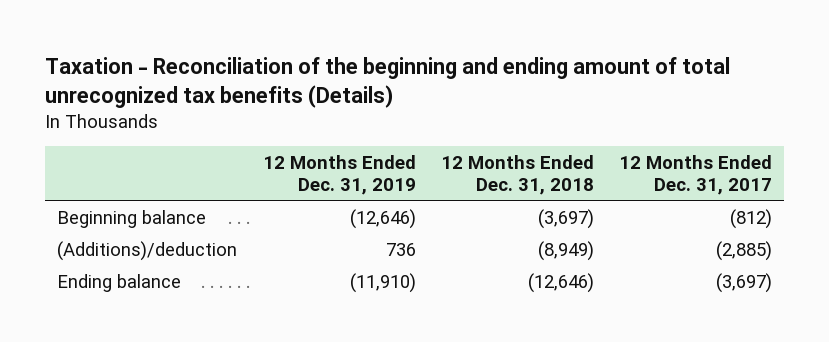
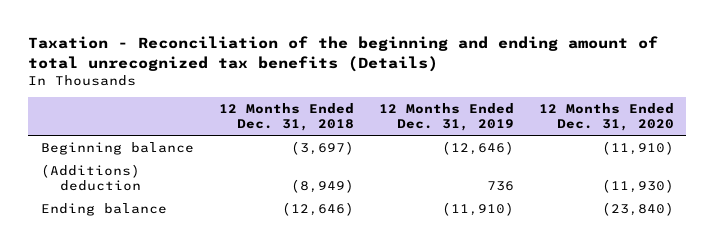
[618,155,772,195] 12 Months Ended Dec. 31, 2017 -> none
none -> [538,103,674,132] 12 Months Ended Dec. 31, 2020
[57,240,238,261] (Additions)/deduction -> [40,163,141,191] (Additions) deduction

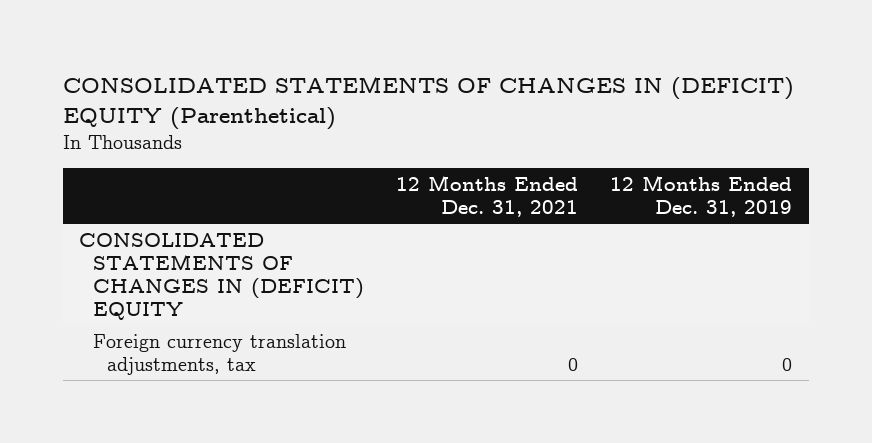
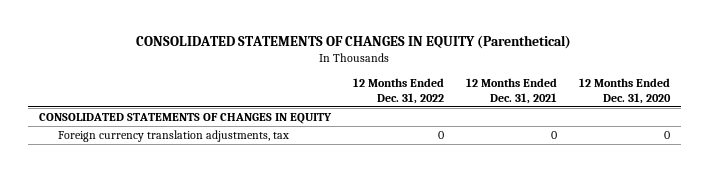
[63,76,795,131] CONSOLIDATED STATEMENTS OF CHANGES IN (DEFICIT) EQUITY (Parenthetical) -> [136,34,572,49] CONSOLIDATED STATEMENTS OF CHANGES IN EQUITY (Parenthetical)
[610,174,793,217] 12 Months Ended Dec. 31, 2019 -> none
none -> [352,77,444,104] 12 Months Ended Dec. 31, 2022
none -> [579,77,672,104] 12 Months Ended Dec. 31, 2020
[79,232,364,320] CONSOLIDATED STATEMENTS OF CHANGES IN (DEFICIT) EQUITY -> [38,113,332,125] CONSOLIDATED STATEMENTS OF CHANGES IN EQUITY

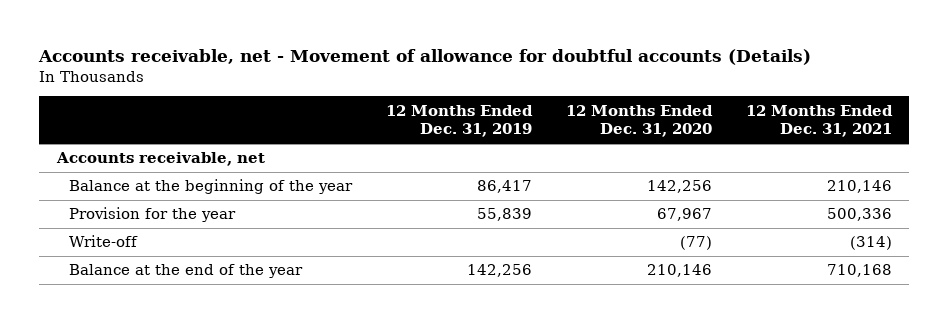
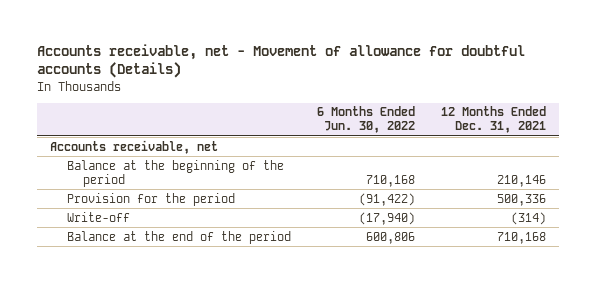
[385,104,533,138] 12 Months Ended Dec. 31, 2019 -> none
[566,104,714,138] 12 Months Ended Dec. 31, 2020 -> none
none -> [316,106,415,134] 6 Months Ended Jun. 30, 2022
[68,179,353,195] Balance at the beginning of the year -> [66,159,284,187] Balance at the beginning of the period
[68,207,236,223] Provision for the year -> [66,192,235,206] Provision for the period
[68,264,303,279] Balance at the end of the year -> [66,230,291,244] Balance at the end of the period

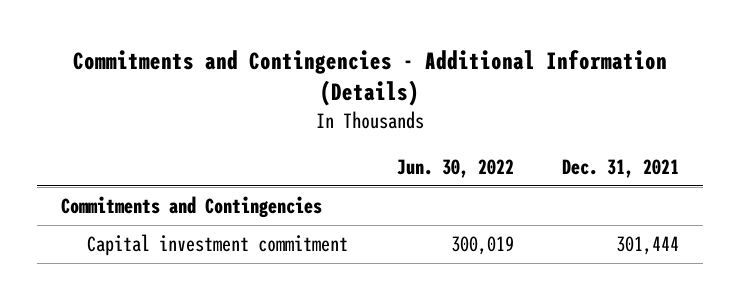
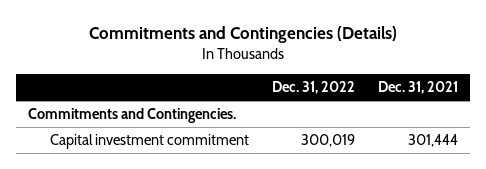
[73,49,668,107] Commitments and Contingencies - Additional Information (Details) -> [89,26,398,44] Commitments and Contingencies (Details)
[396,158,514,178] Jun. 30, 2022 -> none
none -> [272,80,356,94] Dec. 31, 2022
[61,196,323,219] Commitments and Contingencies -> [27,108,236,124] Commitments and Contingencies.

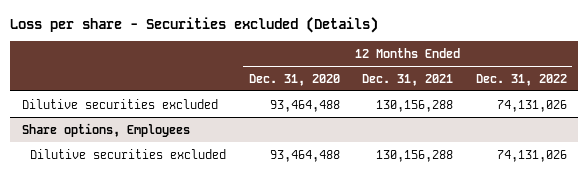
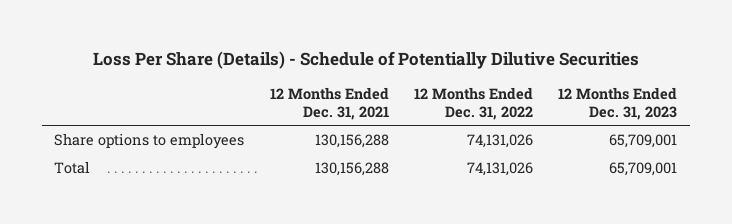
[10,17,379,34] Loss per share - Securities excluded (Details) -> [92,50,639,69] Loss Per Share (Details) - Schedule of Potentially Dilutive Securities
[248,73,340,86] Dec. 31, 2020 -> none
none -> [558,86,678,120] 12 Months Ended Dec. 31, 2023
[21,122,190,137] Share options, Employees -> none
[21,98,218,109] Dilutive securities excluded -> [54,133,245,150] Share options to employees
[30,148,227,159] Dilutive securities excluded -> [54,161,91,175] Total

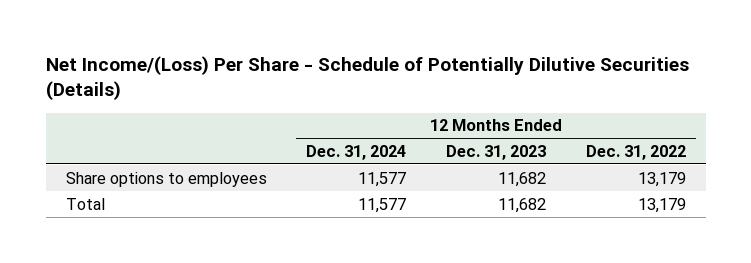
[92,50,639,69] Loss Per Share (Details) - Schedule of Potentially Dilutive Securities -> [45,56,689,101] Net Income/(Loss) Per Share - Schedule of Potentially Dilutive Securities (Details)
[269,86,389,120] 12 Months Ended Dec. 31, 2021 -> none
none -> [306,144,407,160] Dec. 31, 2024
[466,134,533,149] 74,131,026 -> [637,171,686,187] 13,179
[609,134,678,149] 65,709,001 -> [498,171,547,187] 11,682
[466,162,533,177] 74,131,026 -> [637,197,686,213] 13,179
[609,162,678,177] 65,709,001 -> [498,197,547,213] 11,682

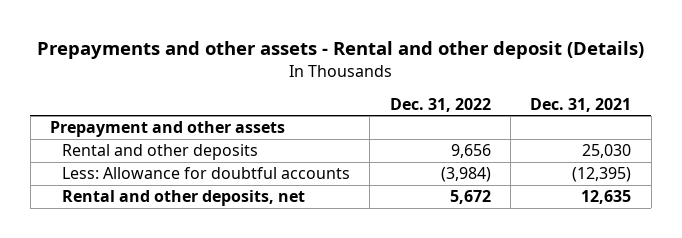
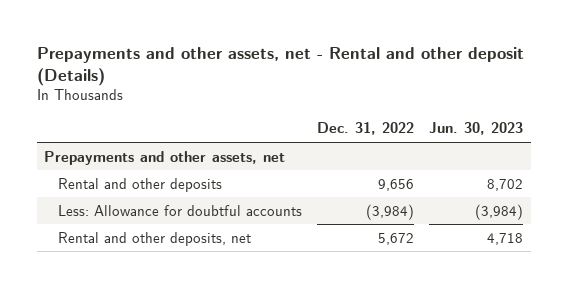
[36,41,644,60] Prepayments and other assets - Rental and other deposit (Details) -> [36,46,524,87] Prepayments and other assets, net - Rental and other deposit (Details)
[530,97,632,112] Dec. 31, 2021 -> none
none -> [429,122,524,136] Jun. 30, 2023
[50,121,286,138] Prepayment and other assets -> [44,150,286,165] Prepayments and other assets, net

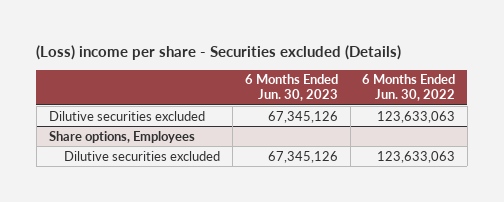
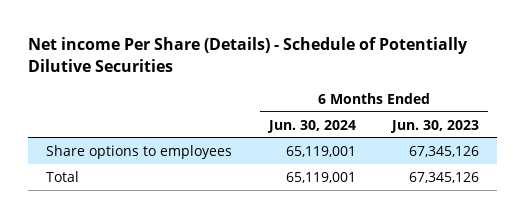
[36,44,402,60] (Loss) income per share - Securities excluded (Details) -> [28,37,469,73] Net income Per Share (Details) - Schedule of Potentially Dilutive Securities
[362,74,456,102] 6 Months Ended Jun. 30, 2022 -> none
none -> [266,119,356,133] Jun. 30, 2024
[48,130,195,143] Share options, Employees -> none
[48,110,205,121] Dilutive securities excluded -> [46,144,233,159] Share options to employees
[64,150,221,161] Dilutive securities excluded -> [46,170,80,182] Total

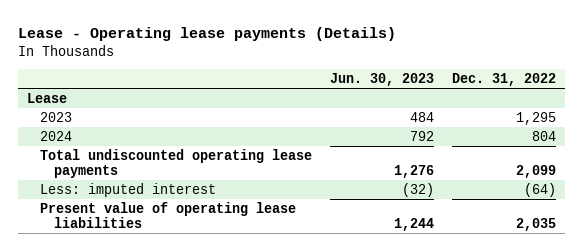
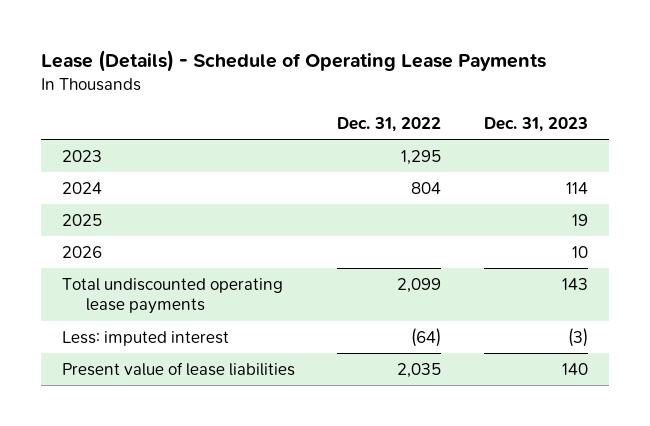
[17,27,396,42] Lease - Operating lease payments (Details) -> [41,50,547,73] Lease (Details) - Schedule of Operating Lease Payments
[330,73,435,87] Jun. 30, 2023 -> none
none -> [483,116,588,132] Dec. 31, 2023
[26,92,67,103] Lease -> none
none -> [62,213,103,226] 2025
none -> [62,245,103,258] 2026
[40,201,297,229] Present value of operating lease liabilities -> [62,361,296,376] Present value of lease liabilities

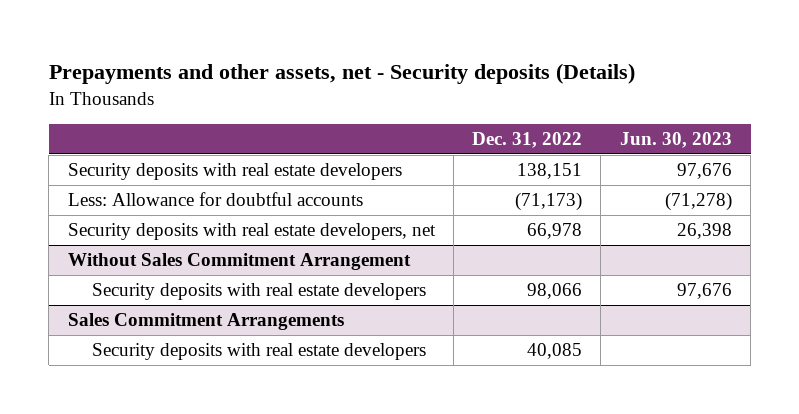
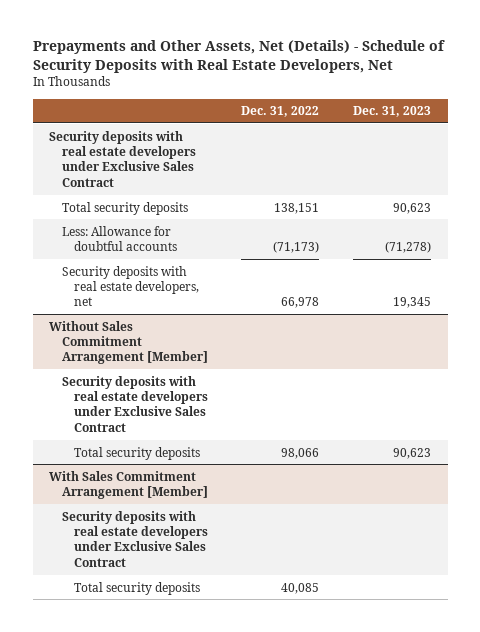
[48,62,635,84] Prepayments and other assets, net - Security deposits (Details) -> [32,40,445,74] Prepayments and Other Assets, Net (Details) - Schedule of Security Deposits with Real Estate Developers, Net
[619,132,732,149] Jun. 30, 2023 -> none
none -> [352,106,431,118] Dec. 31, 2023
none -> [49,130,196,187] Security deposits with real estate developers under Exclusive Sales Contract
[67,163,402,181] Security deposits with real estate developers -> [61,201,188,215] Total security deposits
[67,253,411,271] Without Sales Commitment Arrangement -> [49,320,208,365] Without Sales Commitment Arrangement [Member]
none -> [61,375,208,432] Security deposits with real estate developers under Exclusive Sales Contract
[91,283,426,301] Security deposits with real estate developers -> [73,446,200,460] Total security deposits
[67,313,344,331] Sales Commitment Arrangements -> [49,470,208,499] With Sales Commitment Arrangement [Member]
none -> [61,510,208,567] Security deposits with real estate developers under Exclusive Sales Contract
[91,343,426,361] Security deposits with real estate developers -> [73,581,200,595] Total security deposits

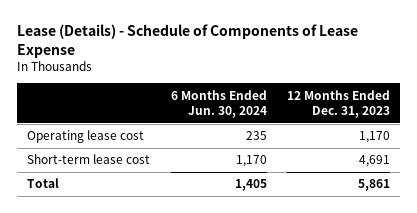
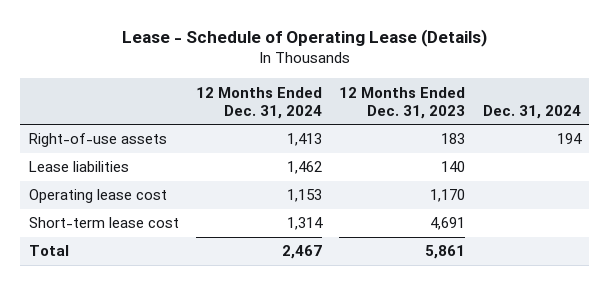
[17,23,359,58] Lease (Details) - Schedule of Components of Lease Expense -> [121,29,487,48] Lease - Schedule of Operating Lease (Details)
[170,89,267,119] 6 Months Ended Jun. 30, 2024 -> none
none -> [196,86,323,119] 12 Months Ended Dec. 31, 2024
none -> [482,104,581,119] Dec. 31, 2024
none -> [29,133,168,148] Right-of-use assets
none -> [29,161,130,173] Lease liabilities

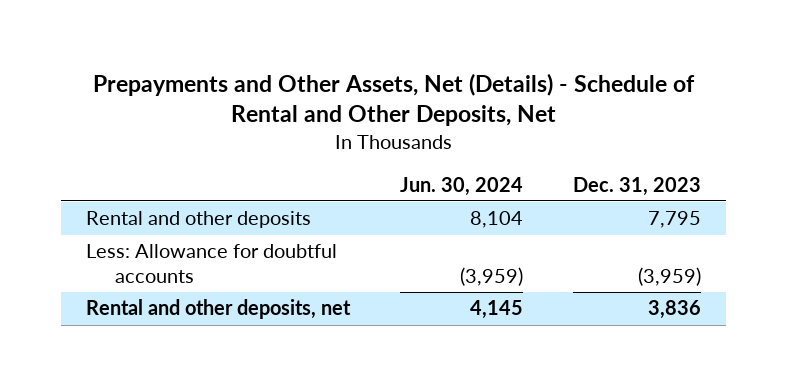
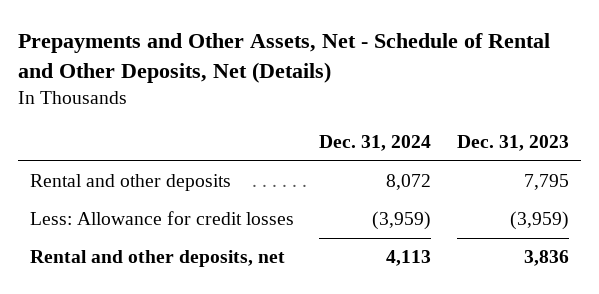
[92,72,695,127] Prepayments and Other Assets, Net (Details) - Schedule of Rental and Other Deposits, Net -> [17,32,550,83] Prepayments and Other Assets, Net - Schedule of Rental and Other Deposits, Net (Details)
[400,176,524,196] Jun. 30, 2024 -> none
none -> [319,135,432,152] Dec. 31, 2024
[85,244,337,283] Less: Allowance for doubtful accounts -> [30,211,295,226] Less: Allowance for credit losses

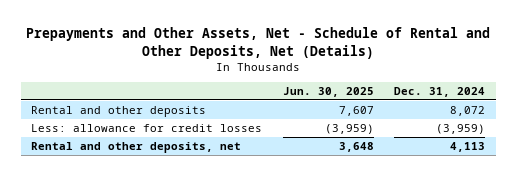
[456,135,569,152] Dec. 31, 2023 -> none
none -> [282,86,374,97] Jun. 30, 2025
[30,211,295,226] Less: Allowance for credit losses -> [31,123,263,132] Less: allowance for credit losses

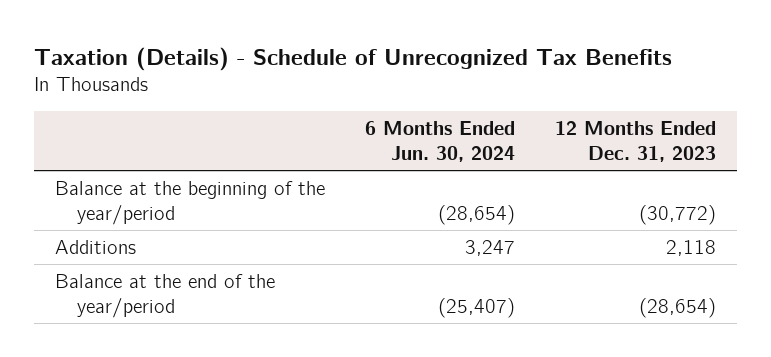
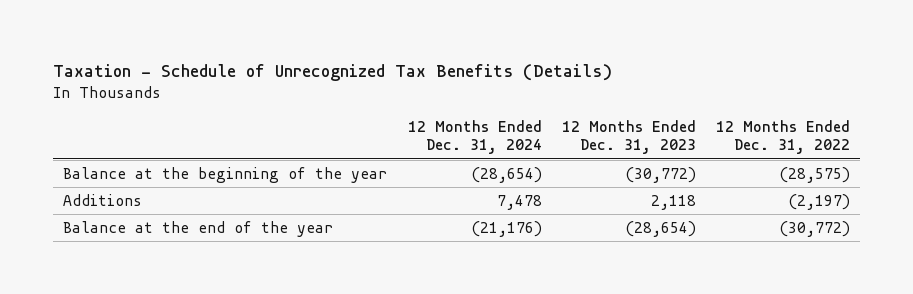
[34,46,673,71] Taxation (Details) - Schedule of Unrecognized Tax Benefits -> [53,63,613,81] Taxation - Schedule of Unrecognized Tax Benefits (Details)
[365,120,516,162] 6 Months Ended Jun. 30, 2024 -> none
none -> [407,119,542,155] 12 Months Ended Dec. 31, 2024
none -> [716,119,851,155] 12 Months Ended Dec. 31, 2022
[54,180,325,225] Balance at the beginning of the year/period -> [63,166,388,183] Balance at the beginning of the year
[54,273,275,318] Balance at the end of the year/period -> [63,220,334,237] Balance at the end of the year

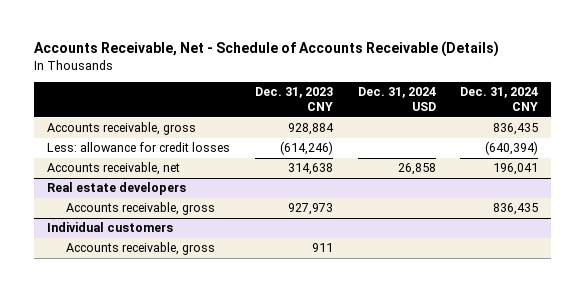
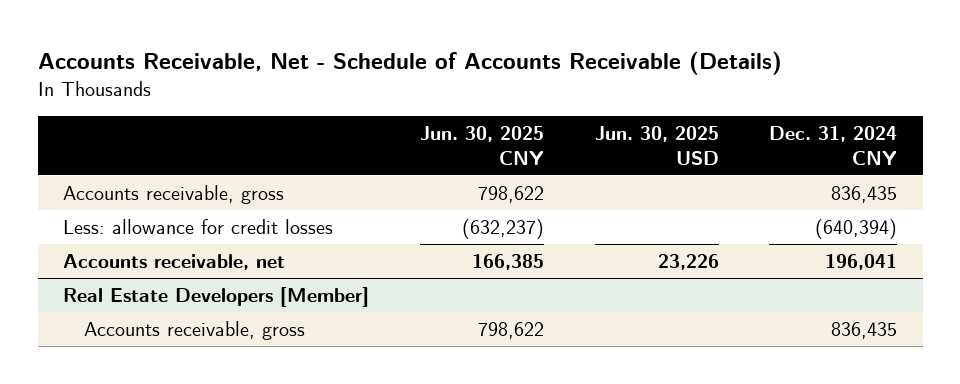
[254,87,333,112] Dec. 31, 2023 CNY -> none
[357,87,436,112] Dec. 31, 2024 USD -> none
none -> [419,125,544,165] Jun. 30, 2025 CNY
none -> [594,125,719,165] Jun. 30, 2025 USD
[46,182,186,196] Real estate developers -> [62,286,369,307] Real Estate Developers [Member]
[46,222,173,233] Individual customers -> none
[65,242,215,256] Accounts receivable, gross -> none

